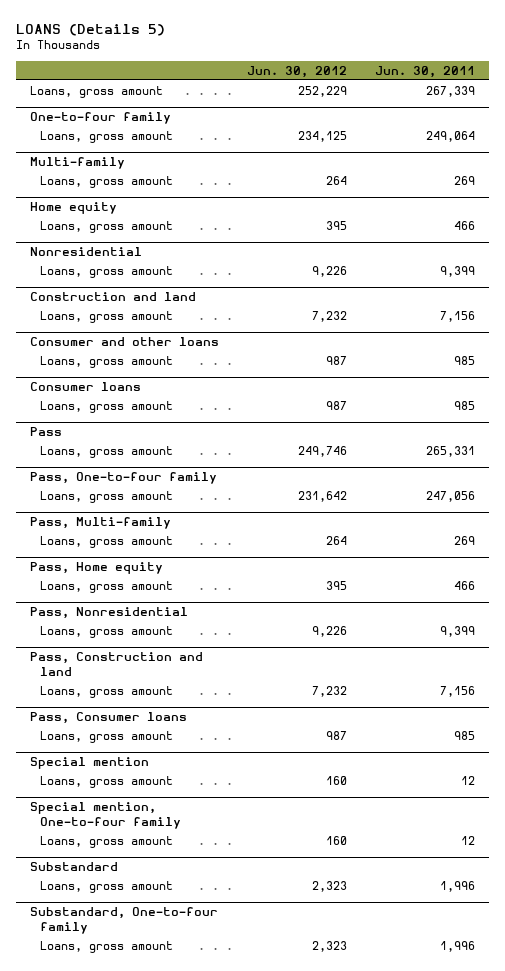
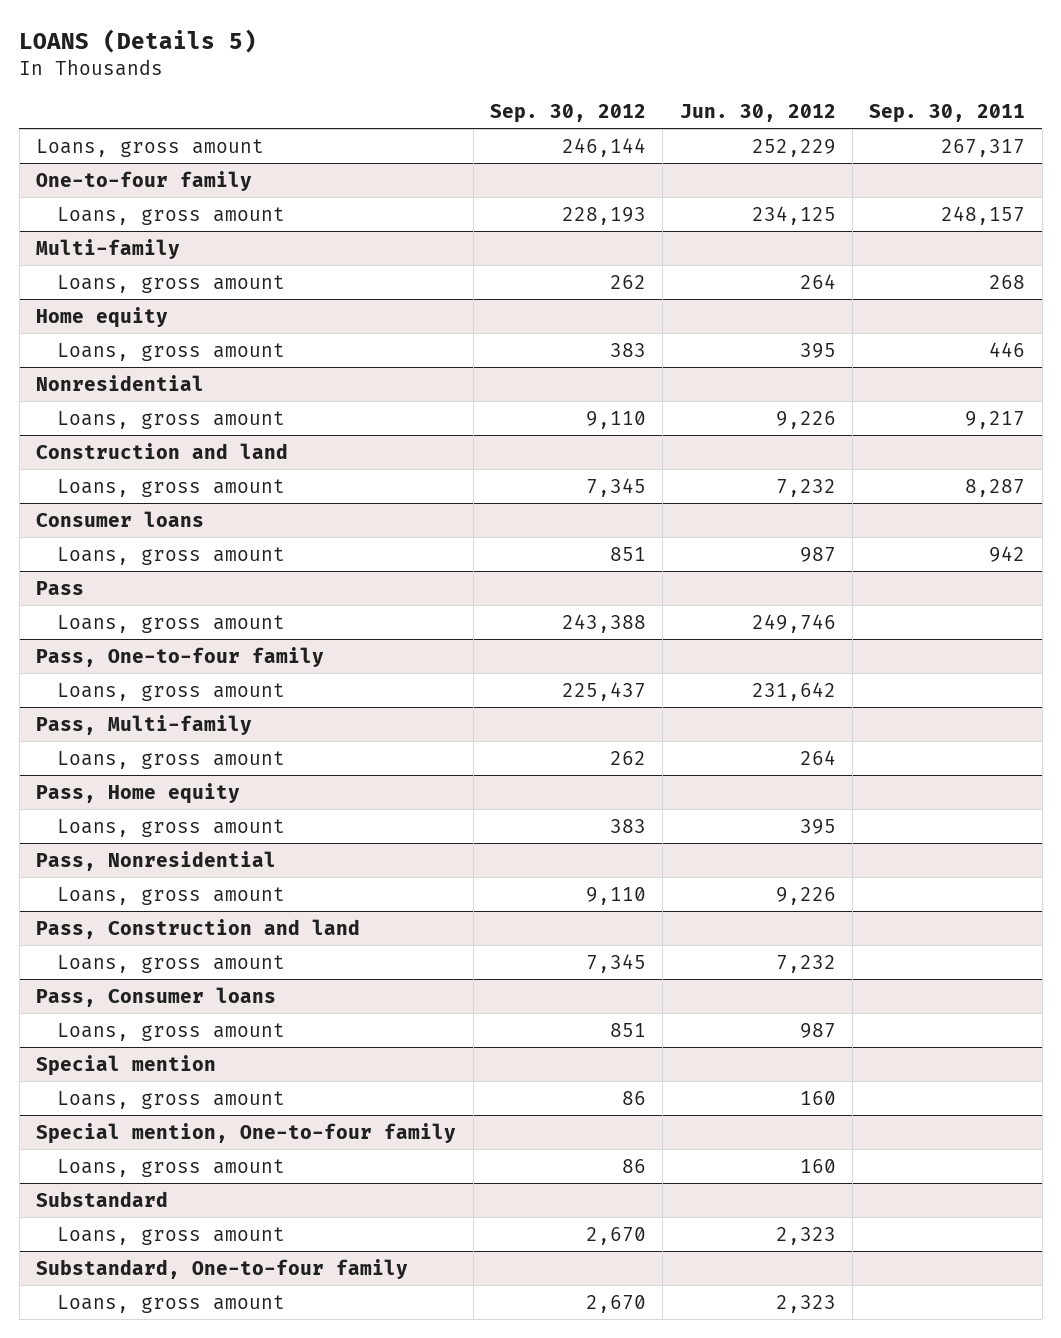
[375,65,476,78] Jun. 30, 2011 -> none
none -> [489,103,646,123] Sep. 30, 2012
none -> [869,103,1026,123] Sep. 30, 2011
[29,337,219,347] Consumer and other loans -> none
[40,355,174,368] Loans, gross amount -> none

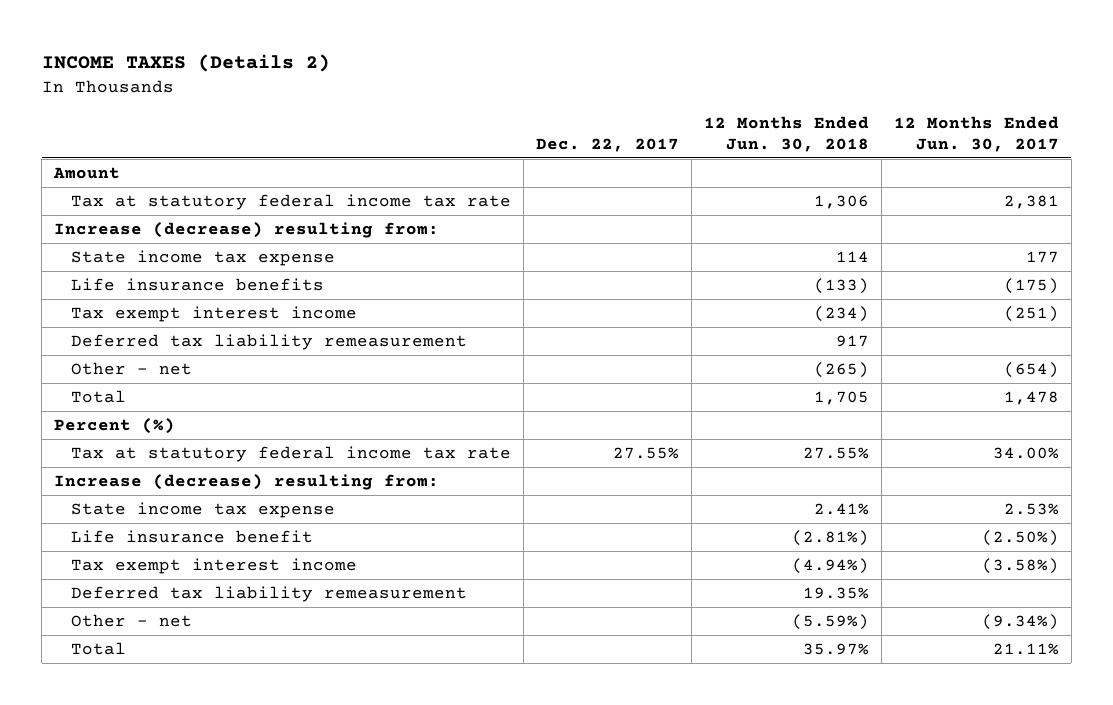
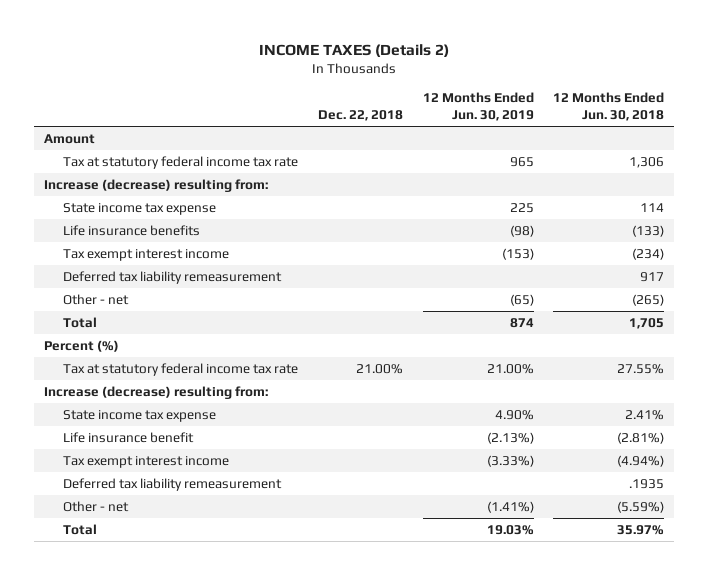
[535,138,679,153] Dec. 22, 2017 -> none
[893,115,1059,153] 12 Months Ended Jun. 30, 2017 -> none
none -> [318,110,404,122] Dec. 22, 2018
none -> [422,92,534,122] 12 Months Ended Jun. 30, 2019
[802,586,869,599] 19.35% -> [629,478,665,489] .1935

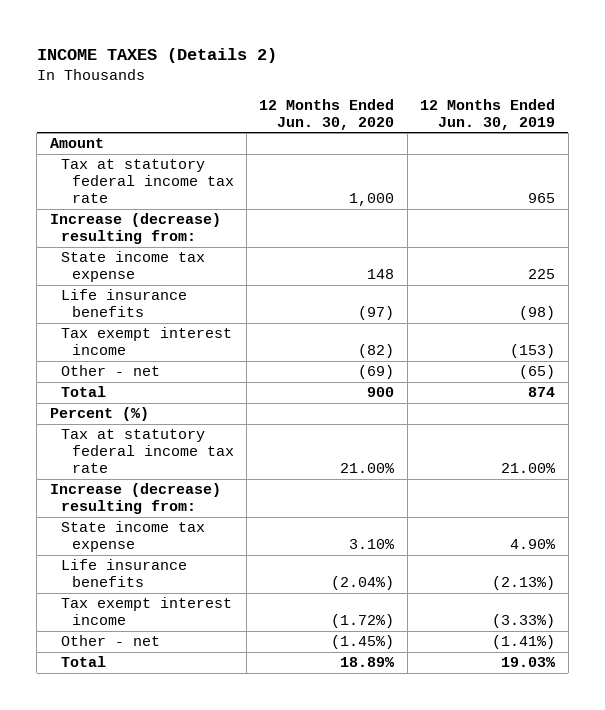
[318,110,404,122] Dec. 22, 2018 -> none
[553,92,665,122] 12 Months Ended Jun. 30, 2018 -> none
none -> [259,98,395,130] 12 Months Ended Jun. 30, 2020
[63,270,283,284] Deferred tax liability remeasurement -> none
[63,431,195,443] Life insurance benefit -> [60,559,187,588] Life insurance benefits
[63,477,283,491] Deferred tax liability remeasurement -> none

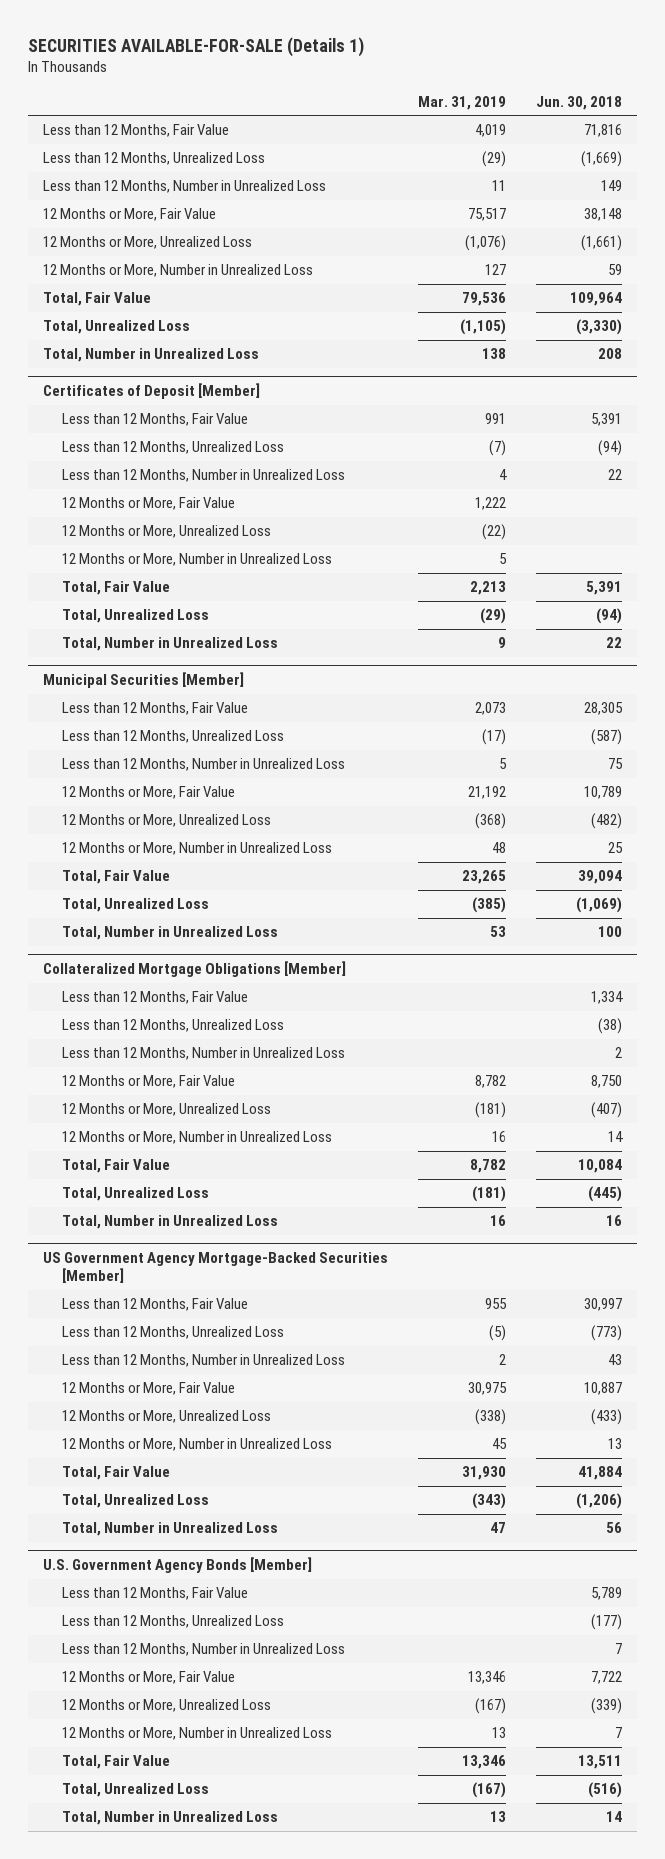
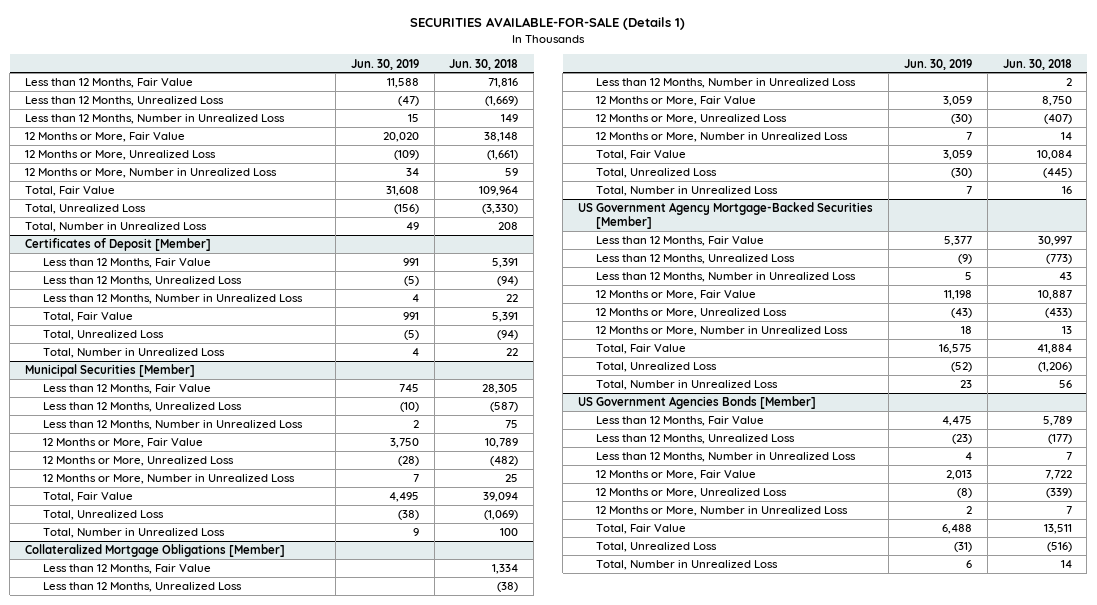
[418,95,507,110] Mar. 31, 2019 -> none
none -> [350,58,419,70] Jun. 30, 2019
[62,497,236,511] 12 Months or More, Fair Value -> none
[62,525,272,539] 12 Months or More, Unrealized Loss -> none
[62,553,333,567] 12 Months or More, Number in Unrealized Loss -> none
[43,1557,313,1574] U.S. Government Agency Bonds [Member] -> [578,396,817,410] US Government Agencies Bonds [Member]

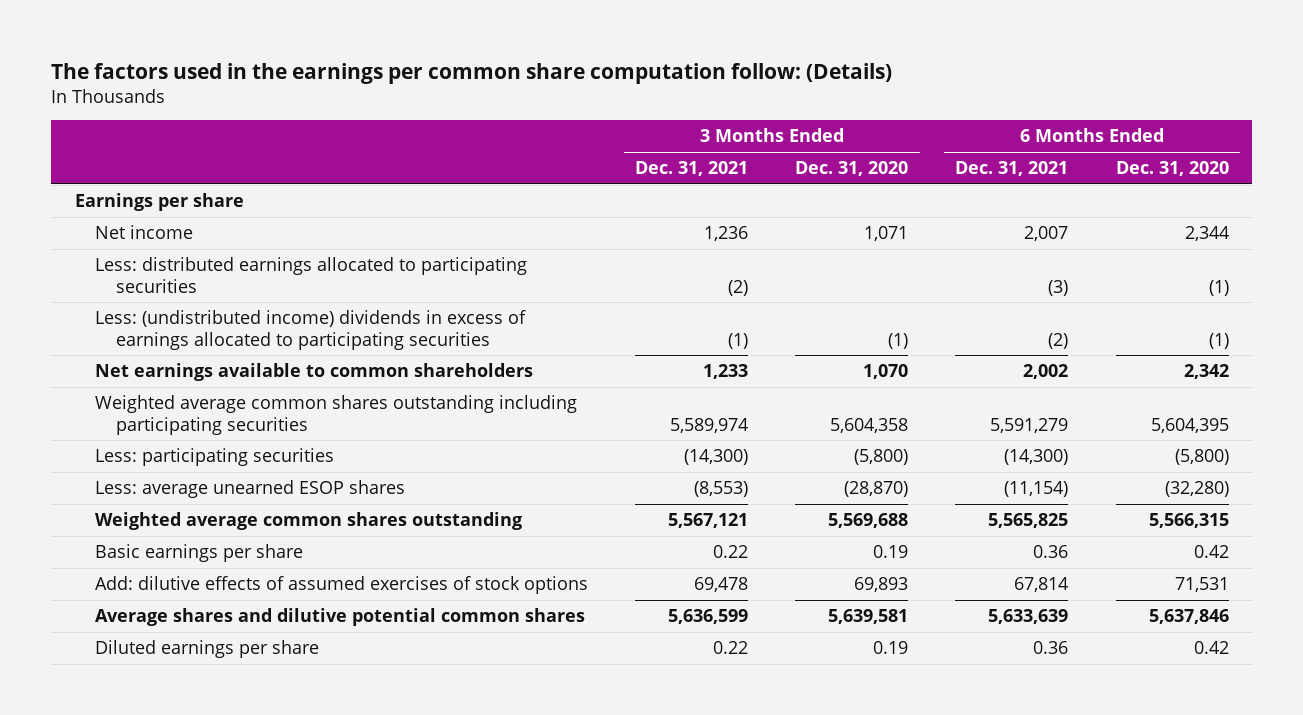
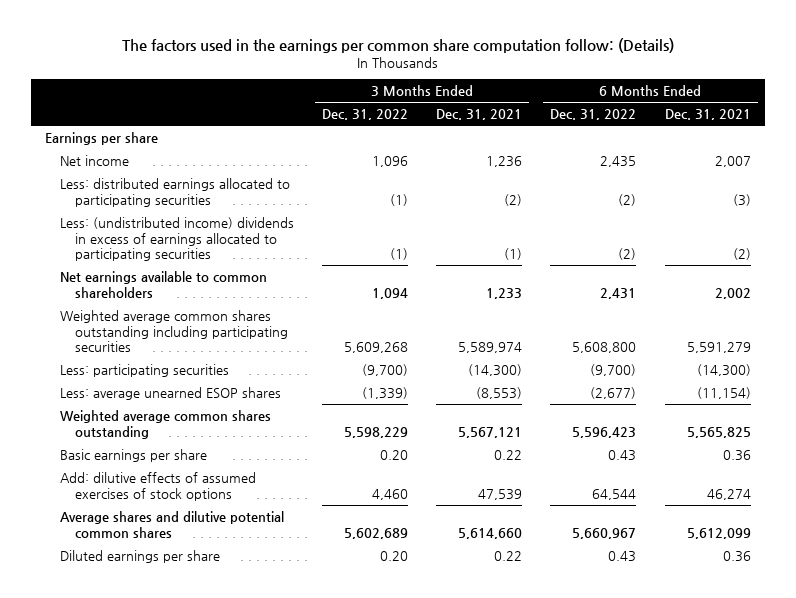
[795,161,909,177] Dec. 31, 2020 -> none
[1115,161,1229,177] Dec. 31, 2020 -> none
none -> [322,109,409,121] Dec. 31, 2022
none -> [550,109,637,121] Dec. 31, 2022
[694,577,749,593] 69,478 -> [478,488,523,500] 47,539
[1014,577,1069,593] 67,814 -> [706,488,751,500] 46,274
[668,609,749,625] 5,636,599 -> [458,527,523,539] 5,614,660
[988,609,1069,625] 5,633,639 -> [686,527,751,539] 5,612,099

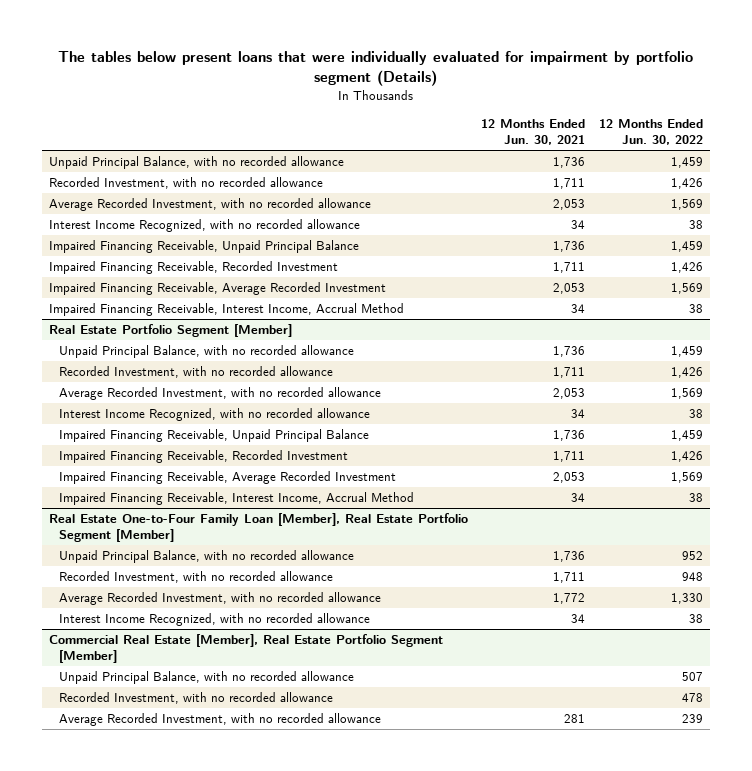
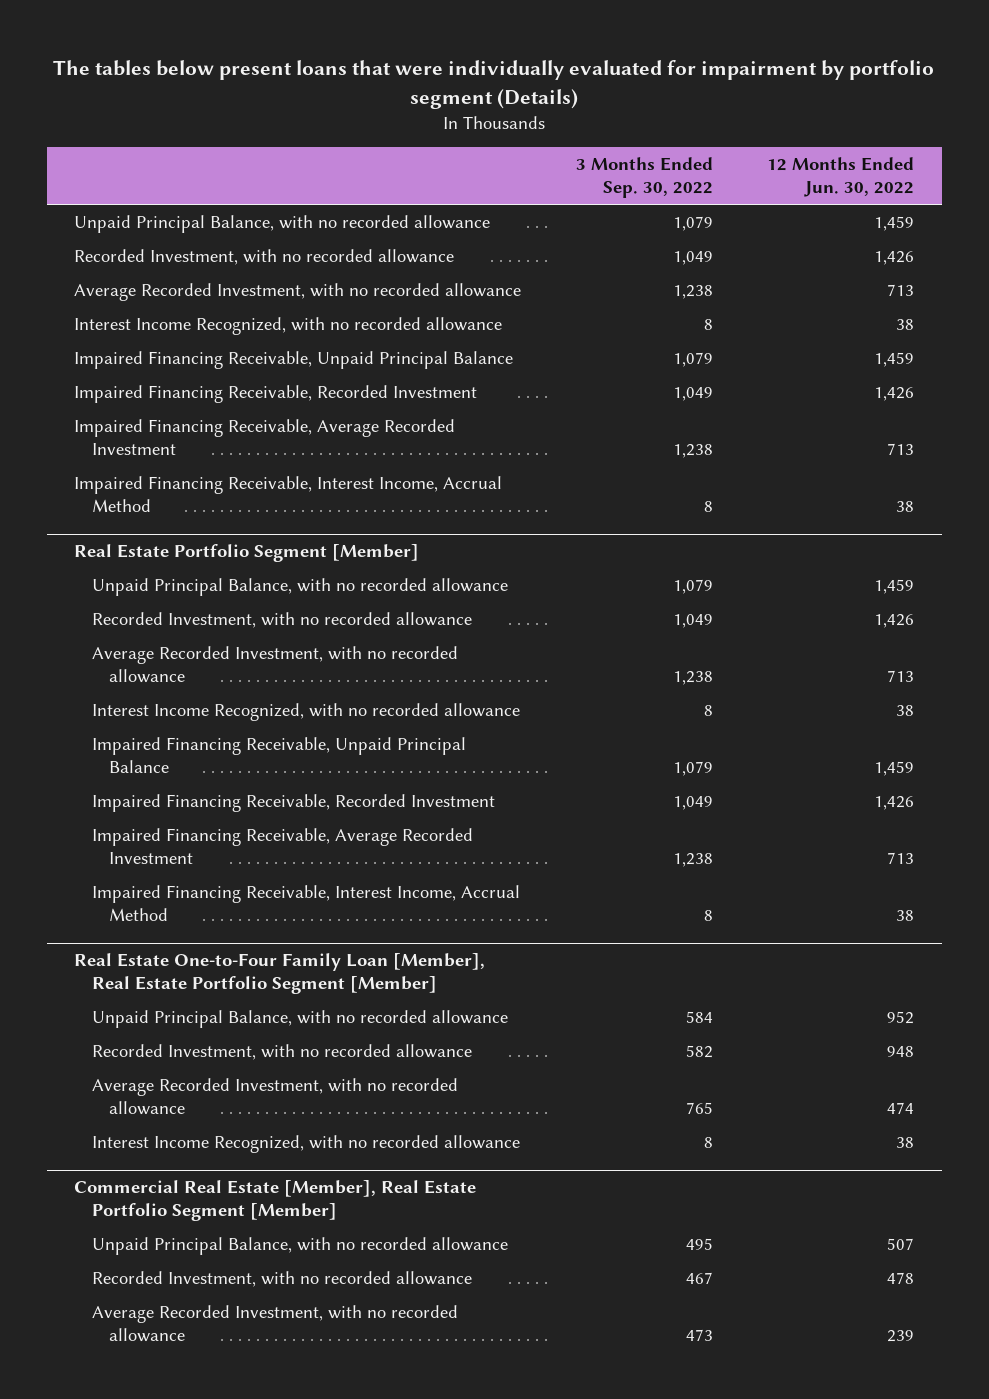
[481,118,586,146] 12 Months Ended Jun. 30, 2021 -> none
none -> [575,157,713,199] 3 Months Ended Sep. 30, 2022
[671,199,704,211] 1,569 -> [887,284,915,297] 713
[671,283,704,295] 1,569 -> [887,442,915,455] 713
[671,388,704,400] 1,569 -> [887,669,915,682] 713
[671,472,704,484] 1,569 -> [887,851,915,864] 713
[671,593,704,605] 1,330 -> [887,1101,915,1114] 474

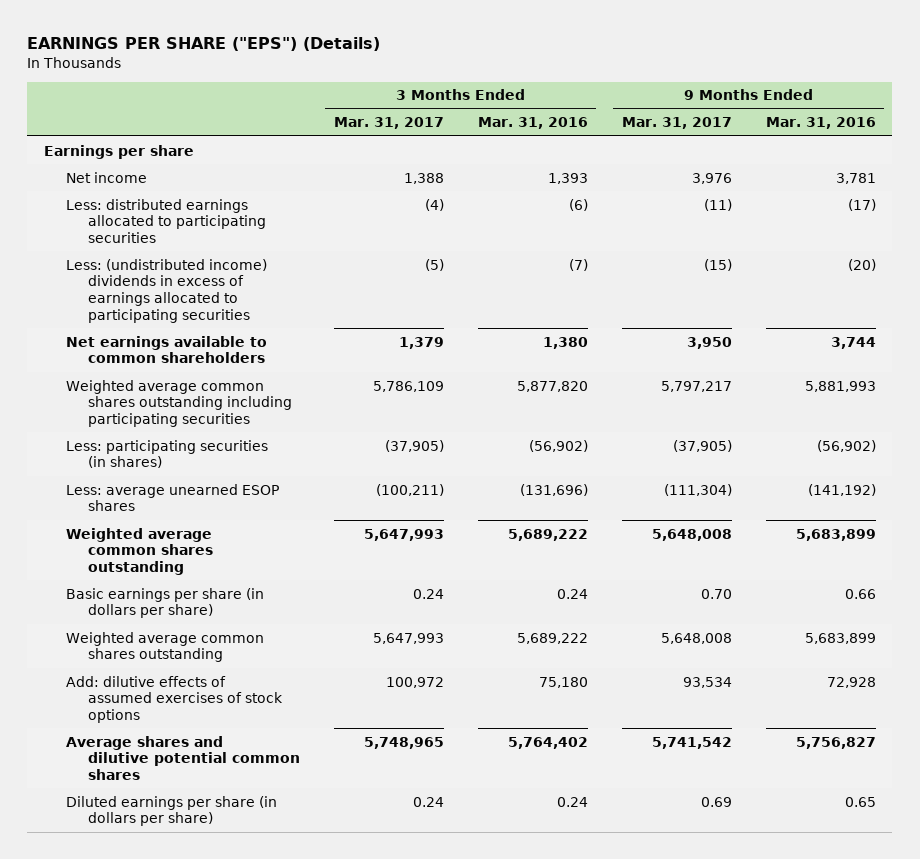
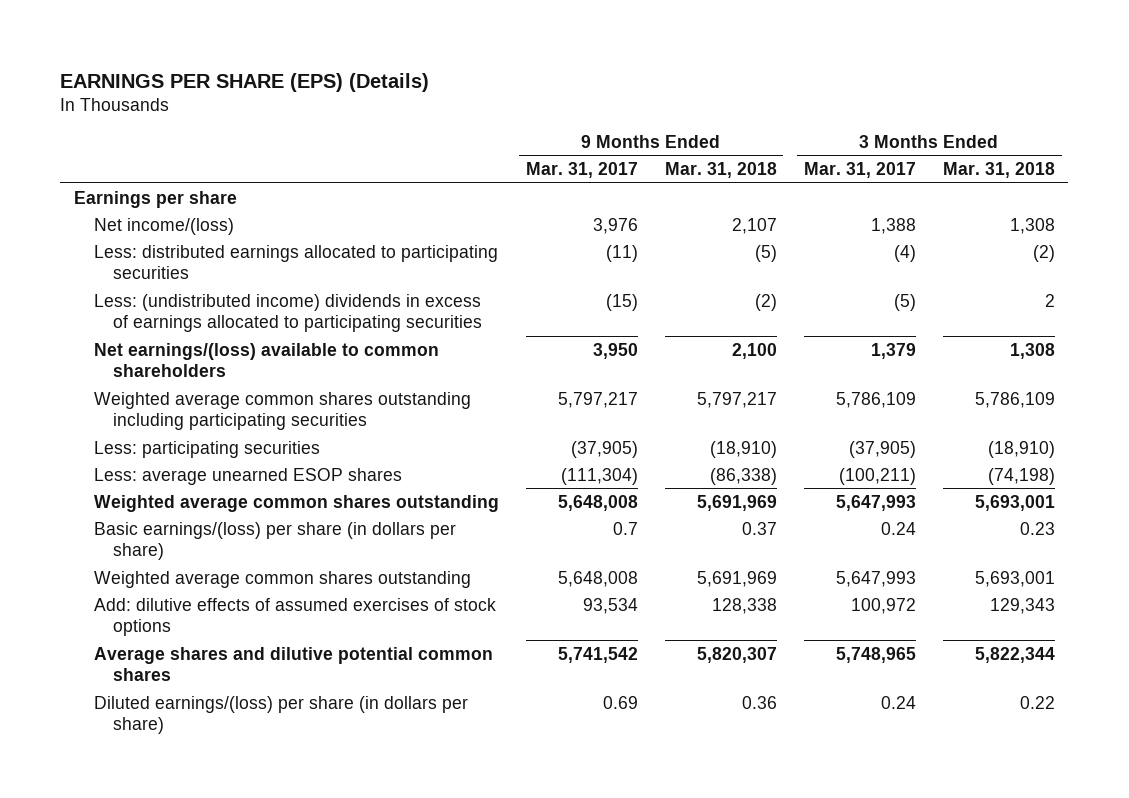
[27,37,381,52] EARNINGS PER SHARE ("EPS") (Details) -> [60,72,430,92] EARNINGS PER SHARE (EPS) (Details)
[477,117,588,130] Mar. 31, 2016 -> none
[765,117,876,130] Mar. 31, 2016 -> none
none -> [664,162,777,179] Mar. 31, 2018
none -> [942,162,1055,179] Mar. 31, 2018
[66,171,148,183] Net income -> [93,217,234,235] Net income/(loss)
[66,335,268,364] Net earnings available to common shareholders -> [93,342,439,378] Net earnings/(loss) available to common shareholders
[66,439,269,469] Less: participating securities (in shares) -> [93,440,320,458] Less: participating securities
[66,587,265,619] Basic earnings per share (in dollars per share) -> [93,521,456,561] Basic earnings/(loss) per share (in dollars per share)
[700,588,732,599] 0.70 -> [612,521,638,535] 0.7
[66,795,278,827] Diluted earnings per share (in dollars per share) -> [93,695,468,735] Diluted earnings/(loss) per share (in dollars per share)

